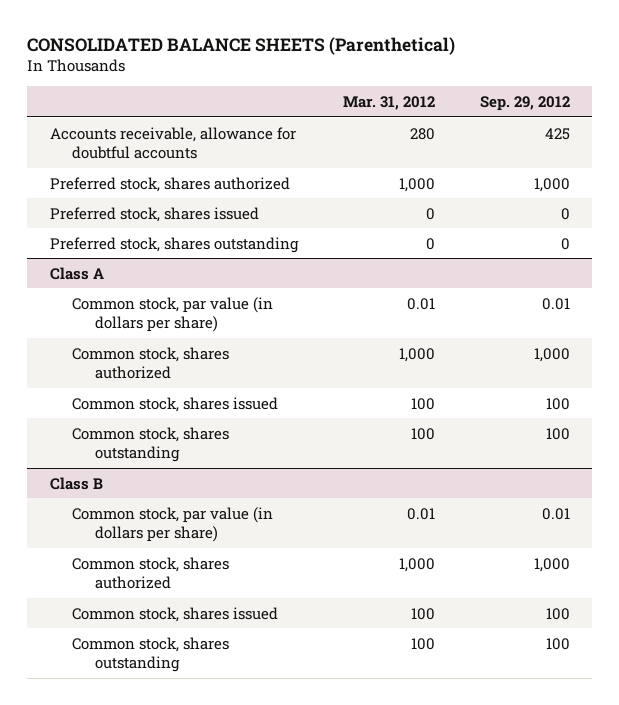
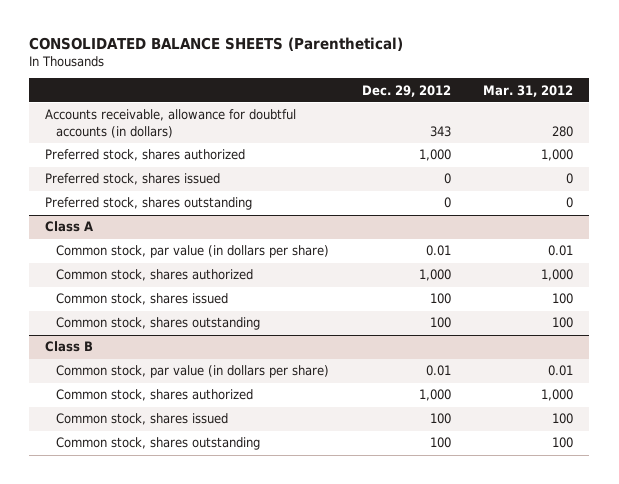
[479,95,570,111] Sep. 29, 2012 -> none
none -> [361,84,451,97] Dec. 29, 2012
[49,126,296,159] Accounts receivable, allowance for doubtful accounts -> [45,109,297,138] Accounts receivable, allowance for doubtful accounts (in dollars)

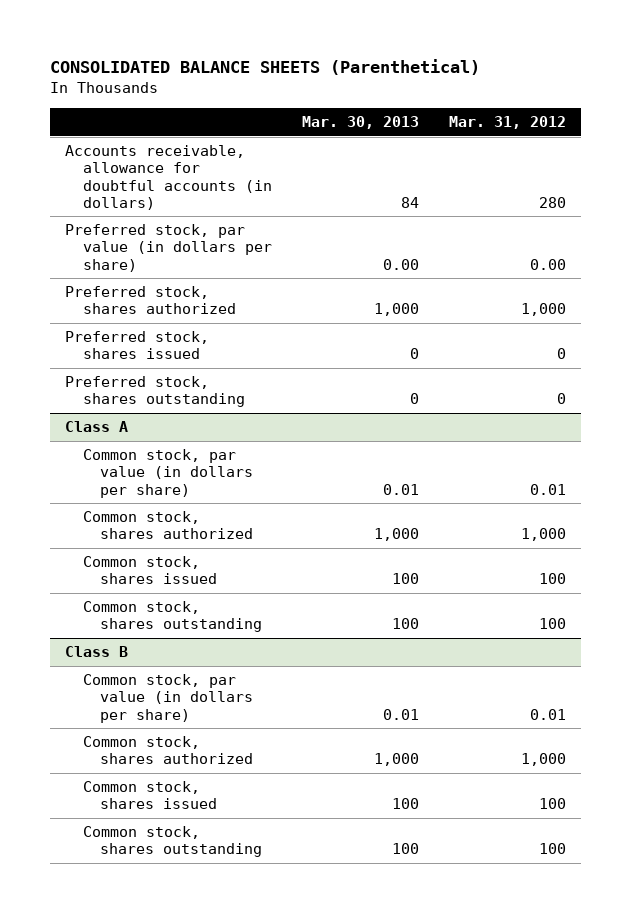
[361,84,451,97] Dec. 29, 2012 -> none
none -> [301,116,419,130] Mar. 30, 2013
none -> [65,224,272,272] Preferred stock, par value (in dollars per share)

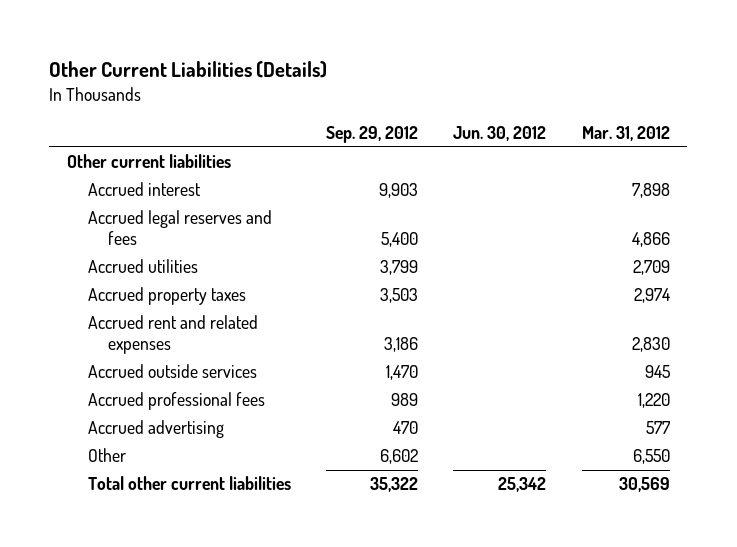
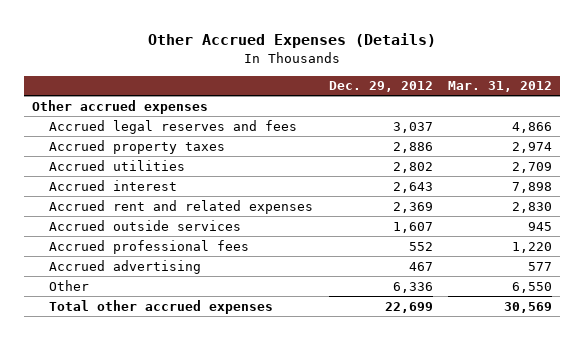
[49,60,328,78] Other Current Liabilities (Details) -> [148,32,437,48] Other Accrued Expenses (Details)
[326,126,419,144] Sep. 29, 2012 -> none
[453,126,547,142] Jun. 30, 2012 -> none
none -> [328,81,433,93] Dec. 29, 2012
[67,154,232,169] Other current liabilities -> [32,99,209,114] Other accrued expenses
[87,259,198,274] Accrued utilities -> [49,159,186,171] Accrued utilities
[87,182,201,197] Accrued interest -> [49,179,178,191] Accrued interest
[87,476,291,491] Total other current liabilities -> [49,299,274,314] Total other accrued expenses

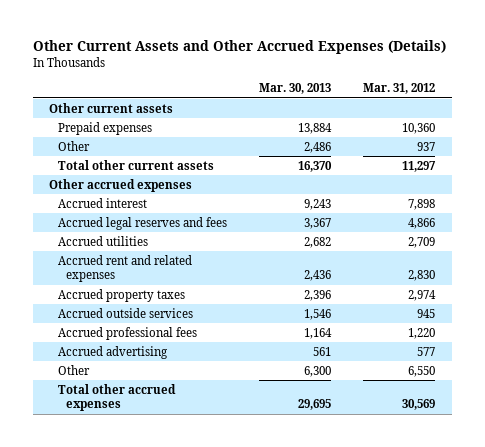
[148,32,437,48] Other Accrued Expenses (Details) -> [32,40,446,55] Other Current Assets and Other Accrued Expenses (Details)
[328,81,433,93] Dec. 29, 2012 -> none
none -> [259,83,332,95] Mar. 30, 2013
none -> [49,102,174,113] Other current assets
none -> [57,121,152,135] Prepaid expenses
none -> [57,140,90,151] Other
none -> [57,159,214,170] Total other current assets
[49,179,178,191] Accrued interest -> [57,197,147,208] Accrued interest
[49,139,226,154] Accrued property taxes -> [57,288,185,302] Accrued property taxes

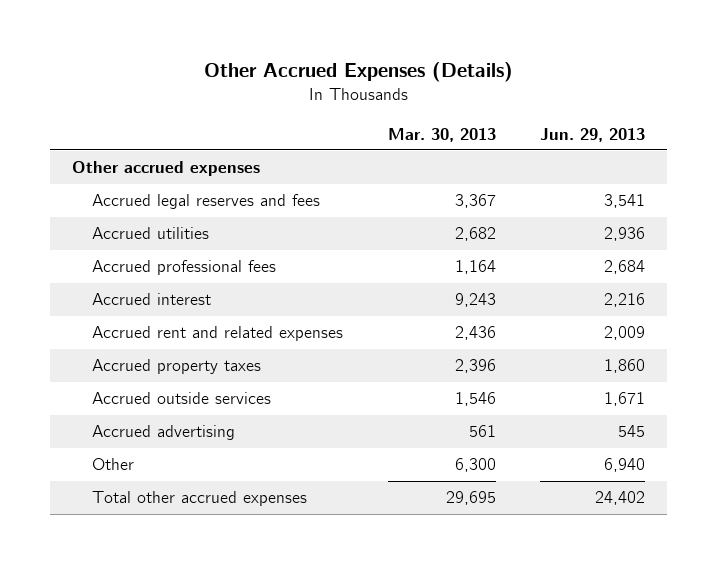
[32,40,446,55] Other Current Assets and Other Accrued Expenses (Details) -> [203,61,513,82] Other Accrued Expenses (Details)
[363,83,436,95] Mar. 31, 2012 -> none
none -> [539,127,645,142] Jun. 29, 2013
[49,102,174,113] Other current assets -> none
[57,121,152,135] Prepaid expenses -> none
[57,140,90,151] Other -> none
[57,159,214,170] Total other current assets -> none
[57,326,197,340] Accrued professional fees -> [92,260,277,276] Accrued professional fees
[57,197,147,208] Accrued interest -> [92,293,212,306] Accrued interest

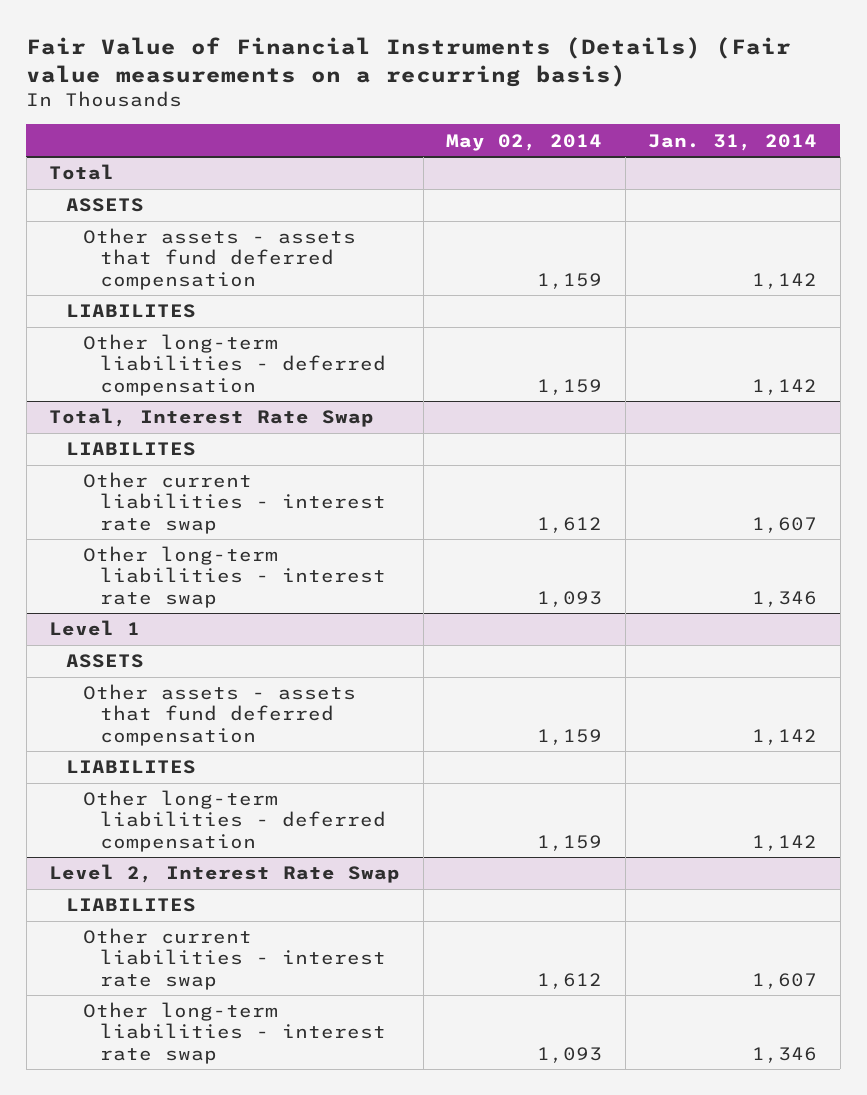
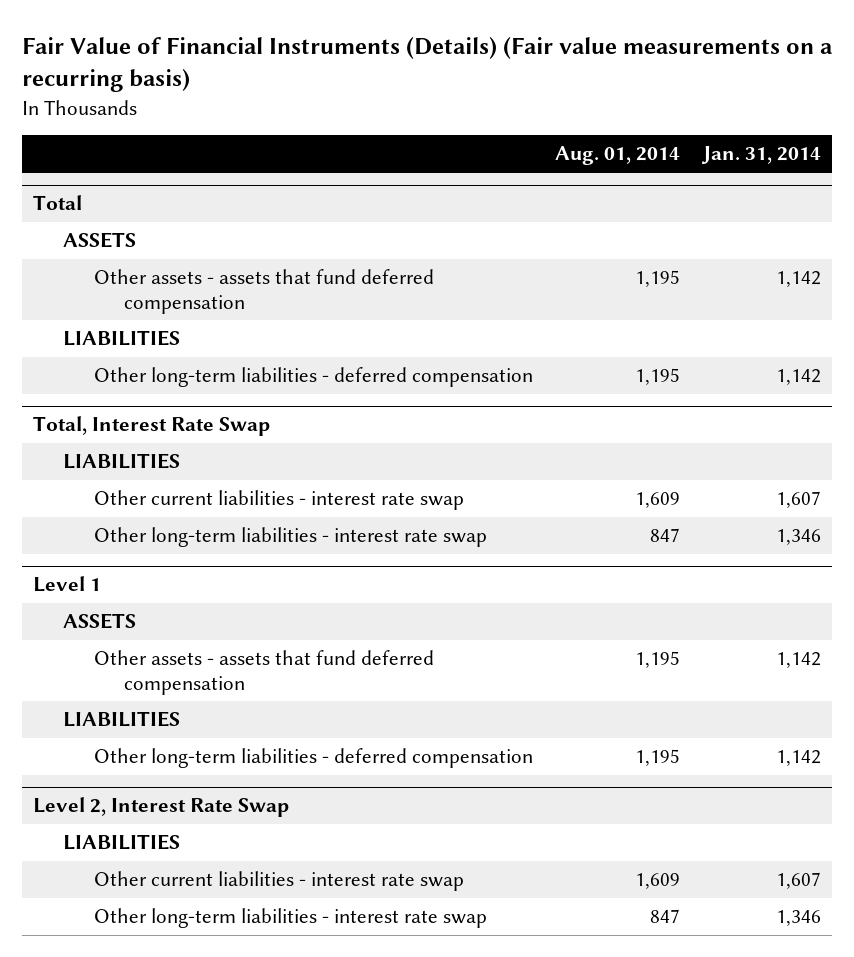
[446,133,603,151] May 02, 2014 -> none
none -> [555,146,681,166] Aug. 01, 2014
[66,304,197,319] LIABILITES -> [63,330,181,347] LIABILITIES
[66,442,197,457] LIABILITES -> [63,453,181,470] LIABILITIES
[66,760,197,775] LIABILITES -> [63,711,181,728] LIABILITIES
[66,898,197,913] LIABILITES -> [63,834,181,851] LIABILITIES

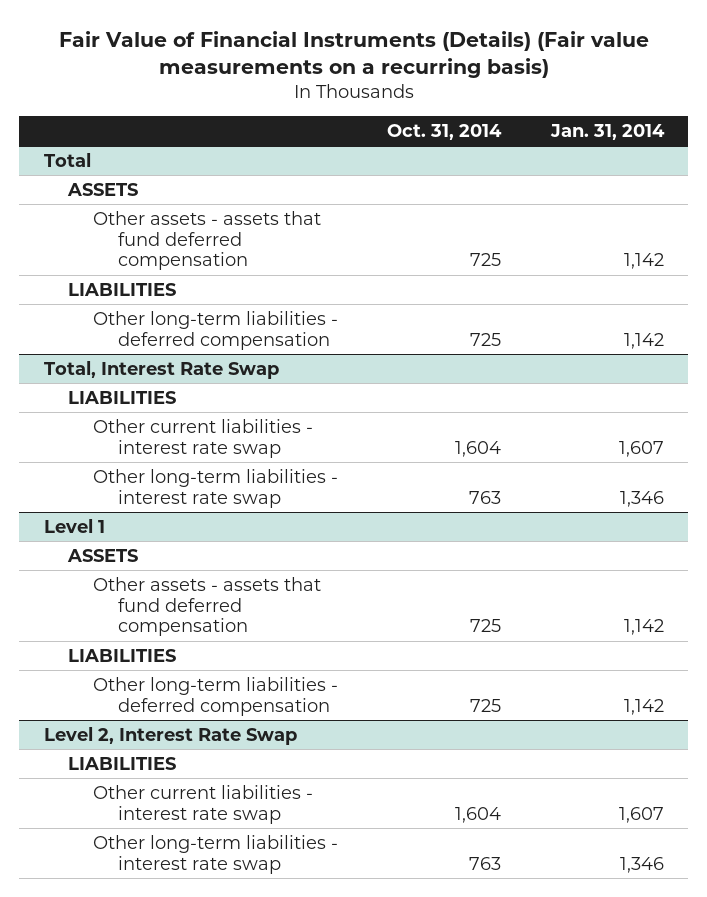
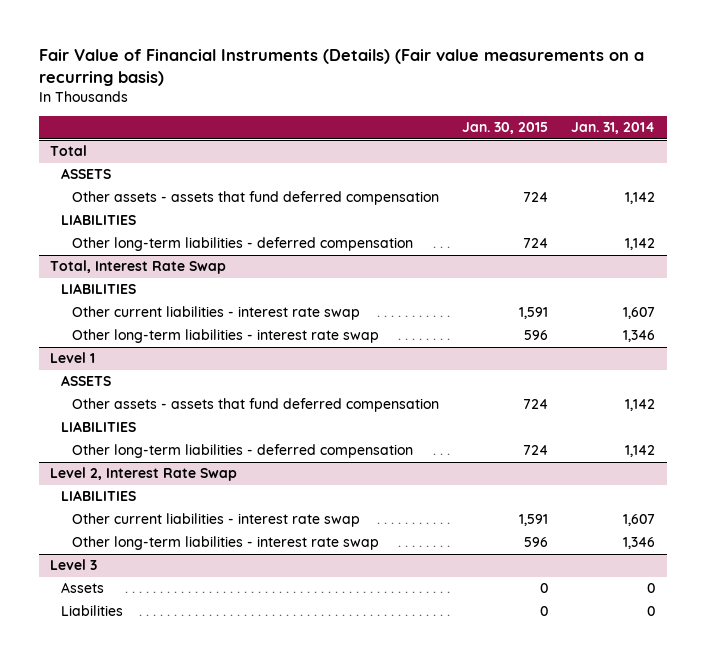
[387,124,503,141] Oct. 31, 2014 -> none
none -> [462,122,549,135] Jan. 30, 2015
none -> [50,559,98,571] Level 3
none -> [61,582,105,594] Assets
none -> [61,605,124,617] Liabilities

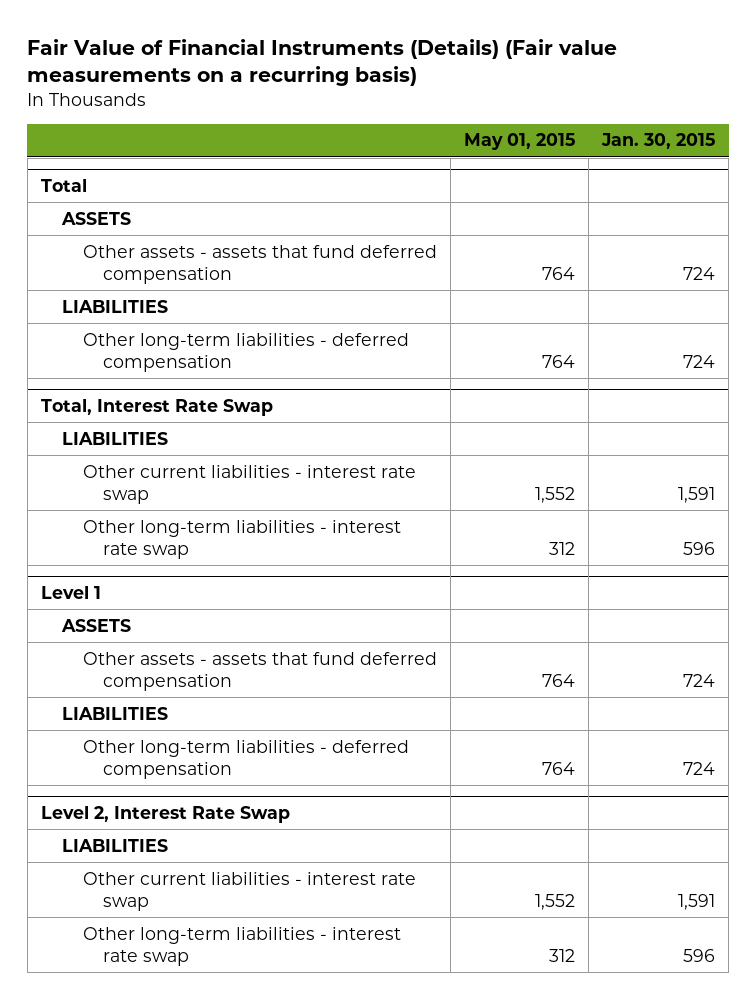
[571,122,656,135] Jan. 31, 2014 -> none
none -> [463,133,575,151] May 01, 2015
[50,559,98,571] Level 3 -> none
[61,582,105,594] Assets -> none
[61,605,124,617] Liabilities -> none

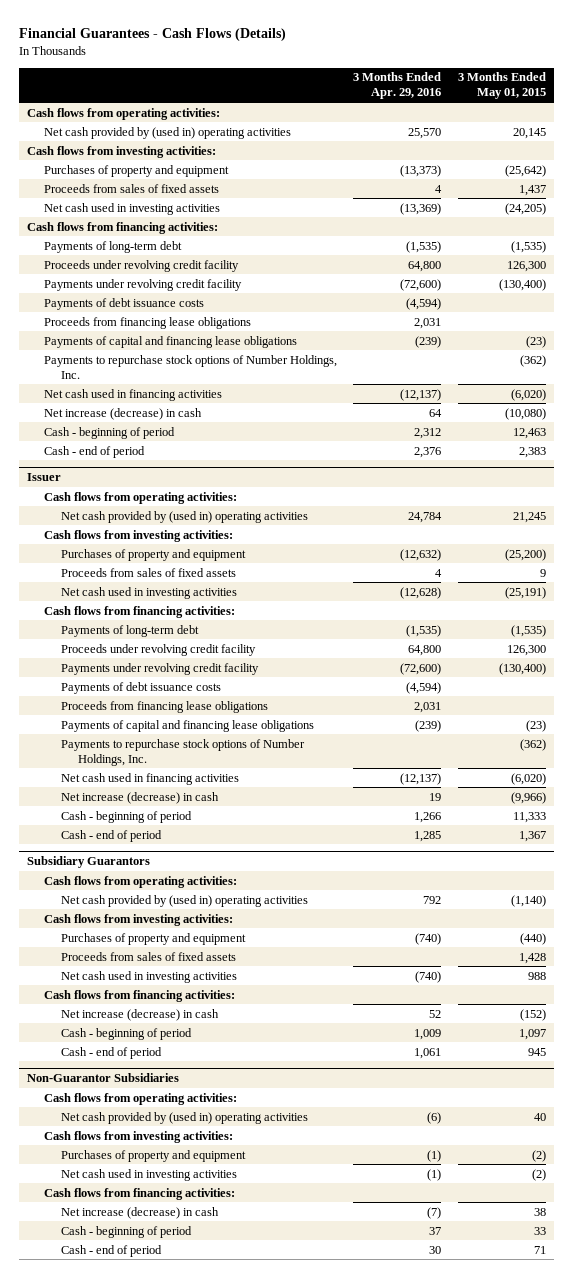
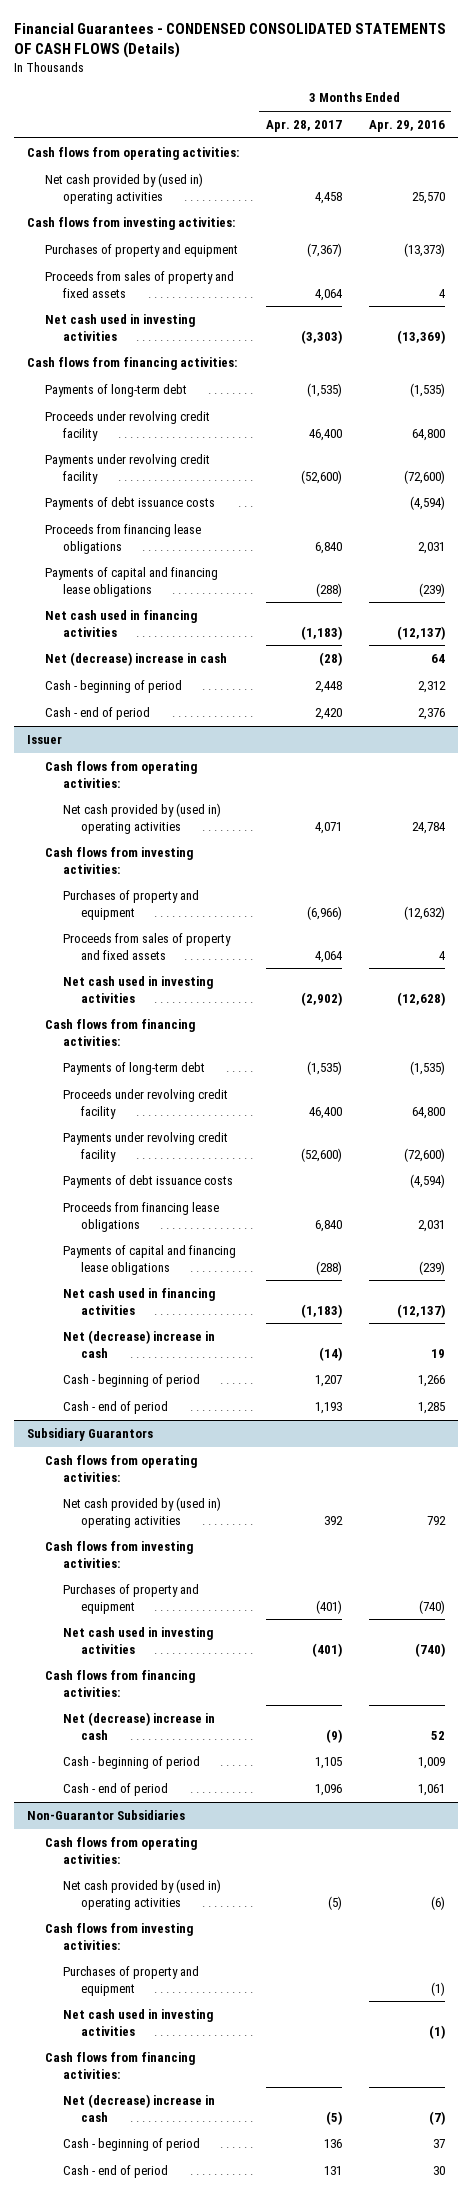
[19,28,287,42] Financial Guarantees - Cash Flows (Details) -> [14,23,447,59] Financial Guarantees - CONDENSED CONSOLIDATED STATEMENTS OF CASH FLOWS (Details)
[457,72,546,100] 3 Months Ended May 01, 2015 -> none
none -> [266,120,343,133] Apr. 28, 2017
[44,183,220,193] Proceeds from sales of fixed assets -> [45,270,235,298] Proceeds from sales of property and fixed assets
[44,354,338,379] Payments to repurchase stock options of Number Holdings, Inc. -> none
[44,407,203,420] Net increase (decrease) in cash -> [45,651,228,666] Net (decrease) increase in cash
[61,567,237,577] Proceeds from sales of fixed assets -> [63,932,232,960] Proceeds from sales of property and fixed assets
[61,738,306,766] Payments to repurchase stock options of Number Holdings, Inc. -> none
[61,791,220,804] Net increase (decrease) in cash -> [63,1329,216,1358] Net (decrease) increase in cash
[61,951,237,961] Proceeds from sales of fixed assets -> none
[61,1008,220,1021] Net increase (decrease) in cash -> [63,1711,216,1740] Net (decrease) increase in cash
[61,1206,220,1219] Net increase (decrease) in cash -> [63,2093,216,2122] Net (decrease) increase in cash

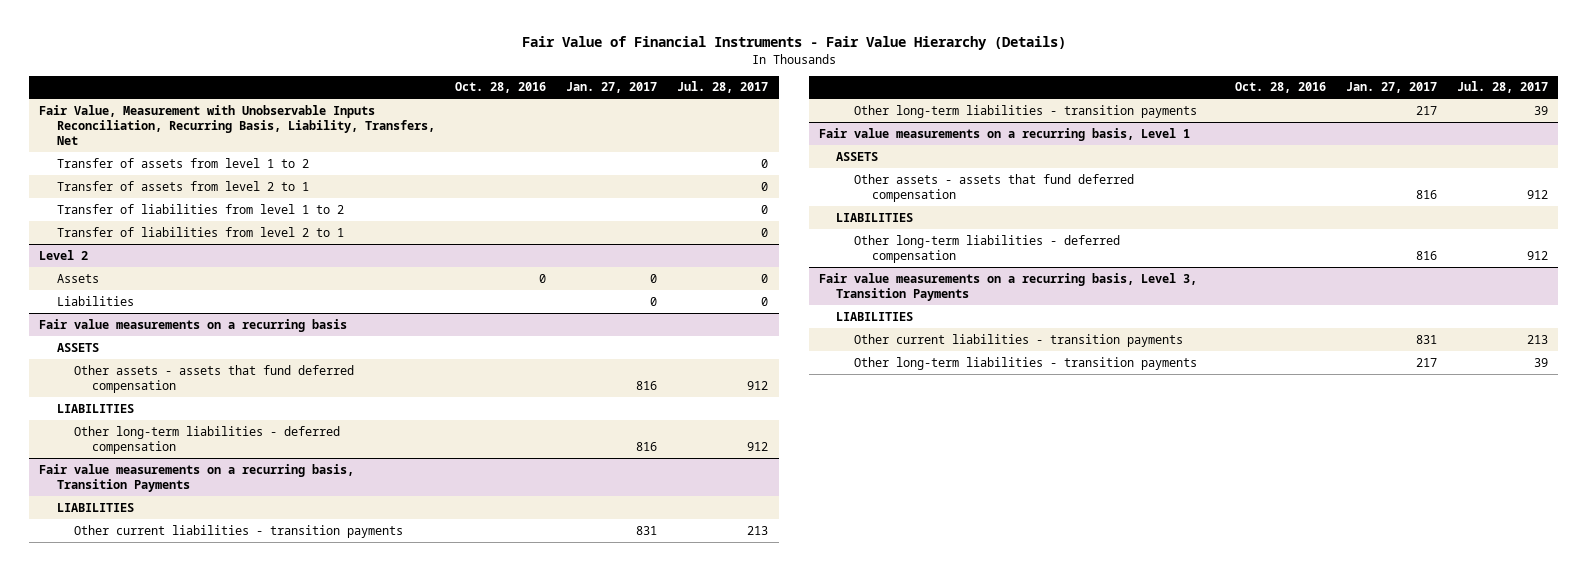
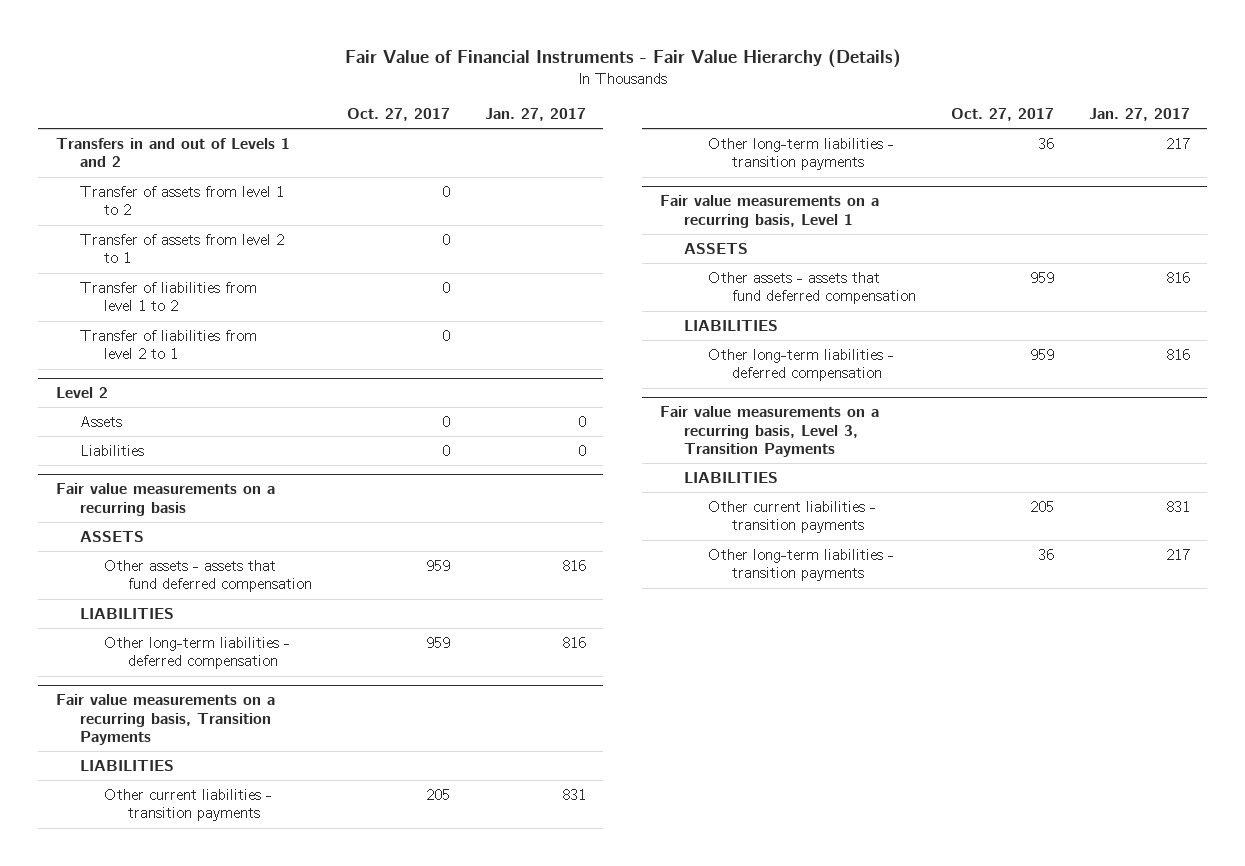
[454,82,546,94] Oct. 28, 2016 -> none
[677,81,769,94] Jul. 28, 2017 -> none
none -> [346,108,450,122] Oct. 27, 2017
[38,104,435,145] Fair Value, Measurement with Unobservable Inputs Reconciliation, Recurring Basis, Liability, Transfers, Net -> [55,137,290,168] Transfers in and out of Levels 1 and 2

